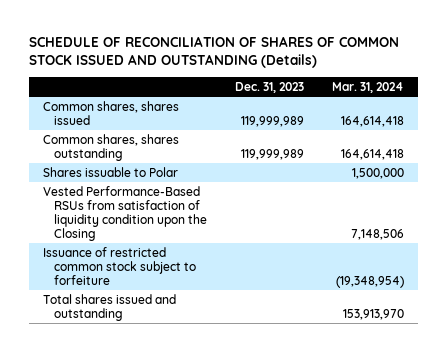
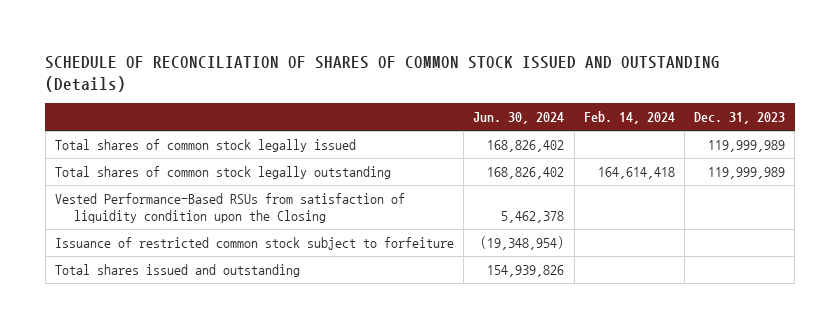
[332,81,405,93] Mar. 31, 2024 -> none
none -> [473,112,565,125] Jun. 30, 2024
none -> [583,111,675,125] Feb. 14, 2024
[42,166,178,177] Shares issuable to Polar -> none
[42,100,179,125] Common shares, shares issued -> [55,138,357,152] Total shares of common stock legally issued
[42,133,179,161] Common shares, shares outstanding -> [55,165,392,179] Total shares of common stock legally outstanding

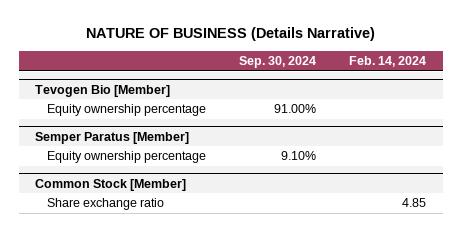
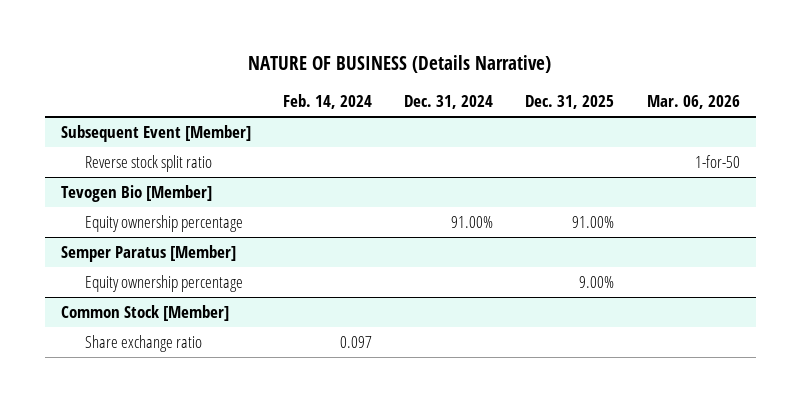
[239,56,317,69] Sep. 30, 2024 -> none
none -> [404,95,494,110] Dec. 31, 2024
none -> [525,95,615,110] Dec. 31, 2025
none -> [646,95,740,110] Mar. 06, 2026
none -> [60,124,251,142] Subsequent Event [Member]
none -> [85,154,213,172] Reverse stock split ratio
[402,198,427,208] 4.85 -> [339,335,372,348] 0.097

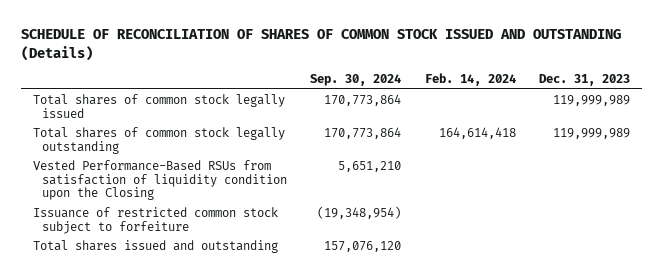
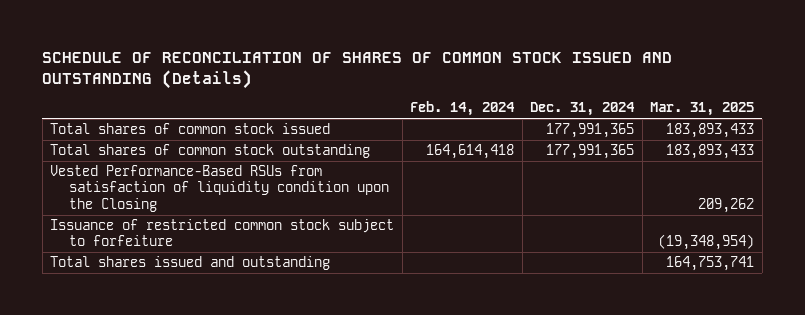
[310,74,402,87] Sep. 30, 2024 -> none
[539,74,631,87] Dec. 31, 2023 -> none
none -> [530,102,636,117] Dec. 31, 2024
none -> [650,102,755,117] Mar. 31, 2025
[32,93,285,118] Total shares of common stock legally issued -> [50,123,331,135] Total shares of common stock issued
[32,126,285,154] Total shares of common stock legally outstanding -> [50,144,371,159] Total shares of common stock outstanding

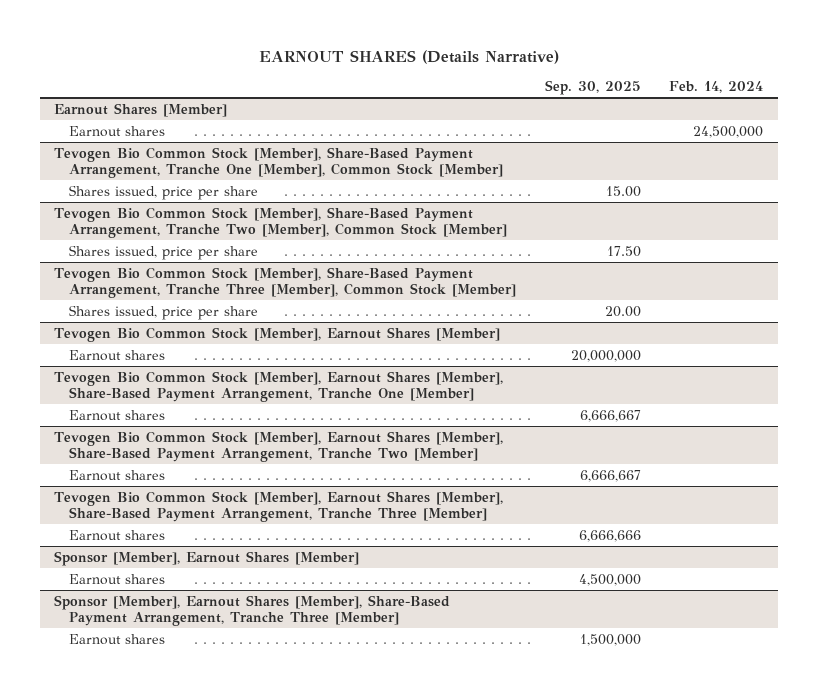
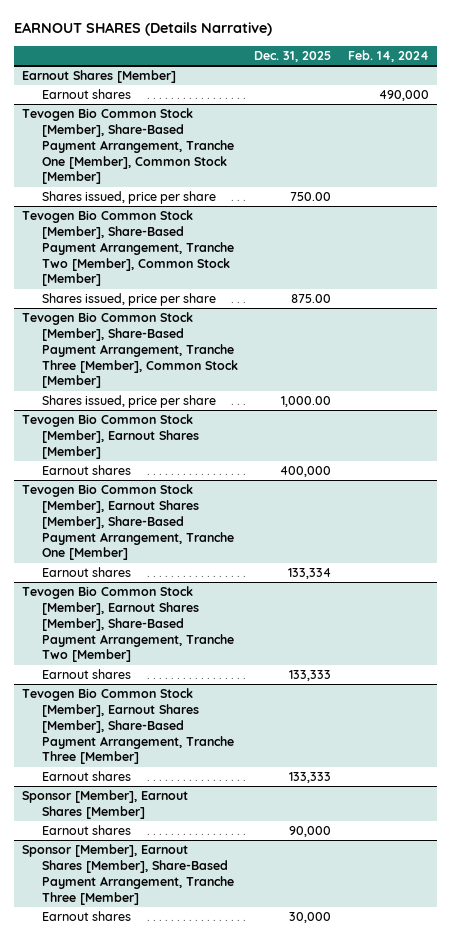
[544,80,641,96] Sep. 30, 2025 -> none
none -> [254,51,332,63] Dec. 31, 2025
[693,125,764,138] 24,500,000 -> [378,90,429,102] 490,000

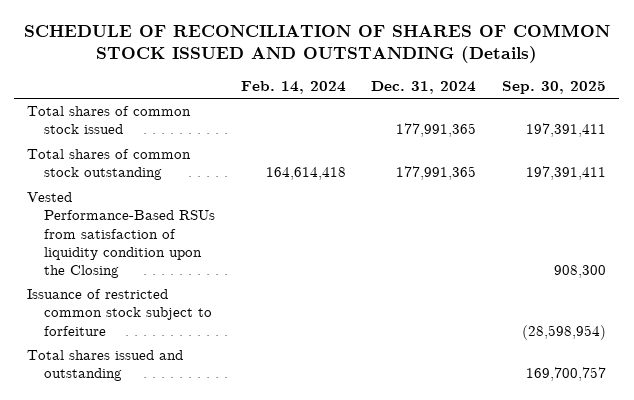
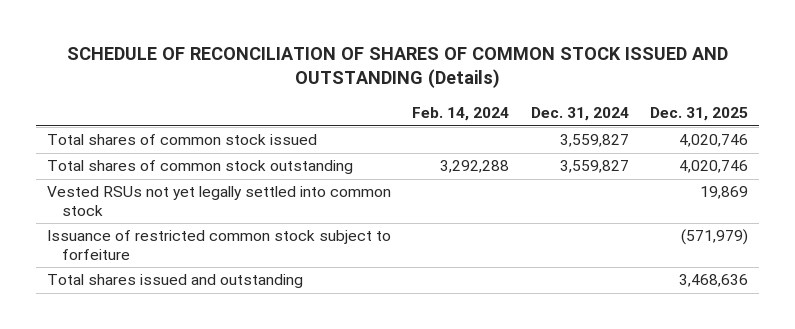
[502,80,607,94] Sep. 30, 2025 -> none
none -> [650,107,749,122] Dec. 31, 2025
[396,123,477,138] 177,991,365 -> [559,134,629,148] 3,559,827
[265,167,346,181] 164,614,418 -> [440,160,510,174] 3,292,288
[396,166,477,181] 177,991,365 -> [559,160,629,174] 3,559,827
[27,192,215,279] Vested Performance-Based RSUs from satisfaction of liquidity condition upon the Closing -> [46,186,391,216] Vested RSUs not yet legally settled into common stock

